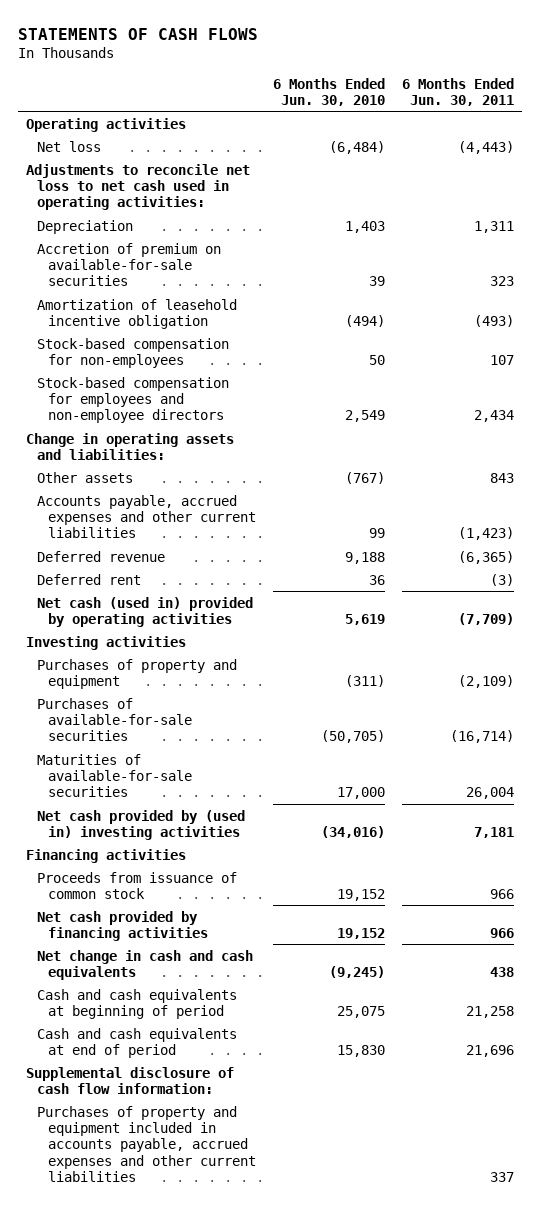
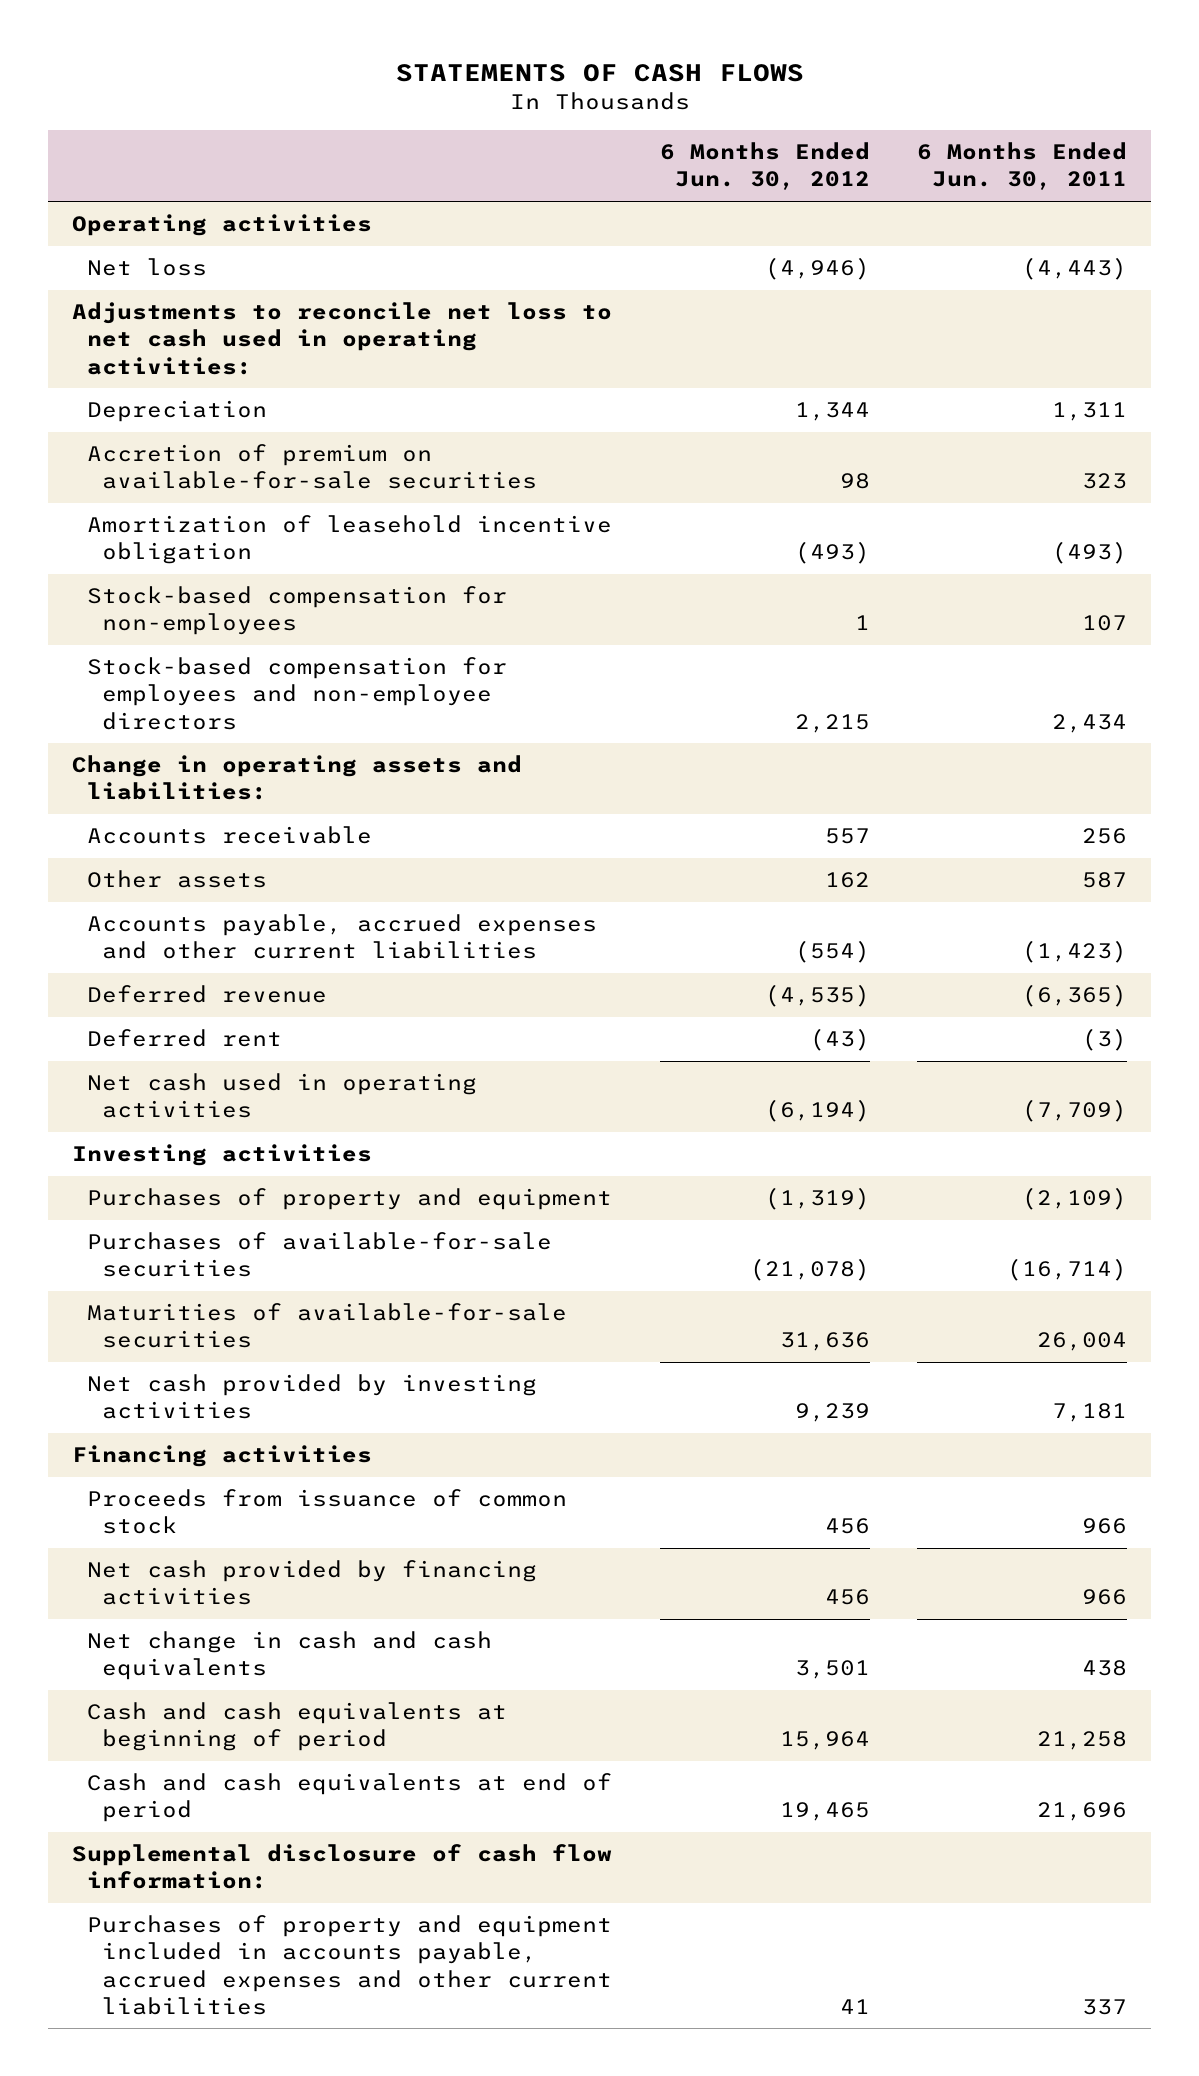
[272,77,385,107] 6 Months Ended Jun. 30, 2010 -> none
none -> [659,142,870,191] 6 Months Ended Jun. 30, 2012
none -> [86,826,372,845] Accounts receivable
[489,472,514,483] 843 -> [1082,872,1128,889] 587
[37,596,254,627] Net cash (used in) provided by operating activities -> [86,1073,477,1119] Net cash used in operating activities
[37,809,246,840] Net cash provided by (used in) investing activities -> [86,1374,537,1420] Net cash provided by investing activities

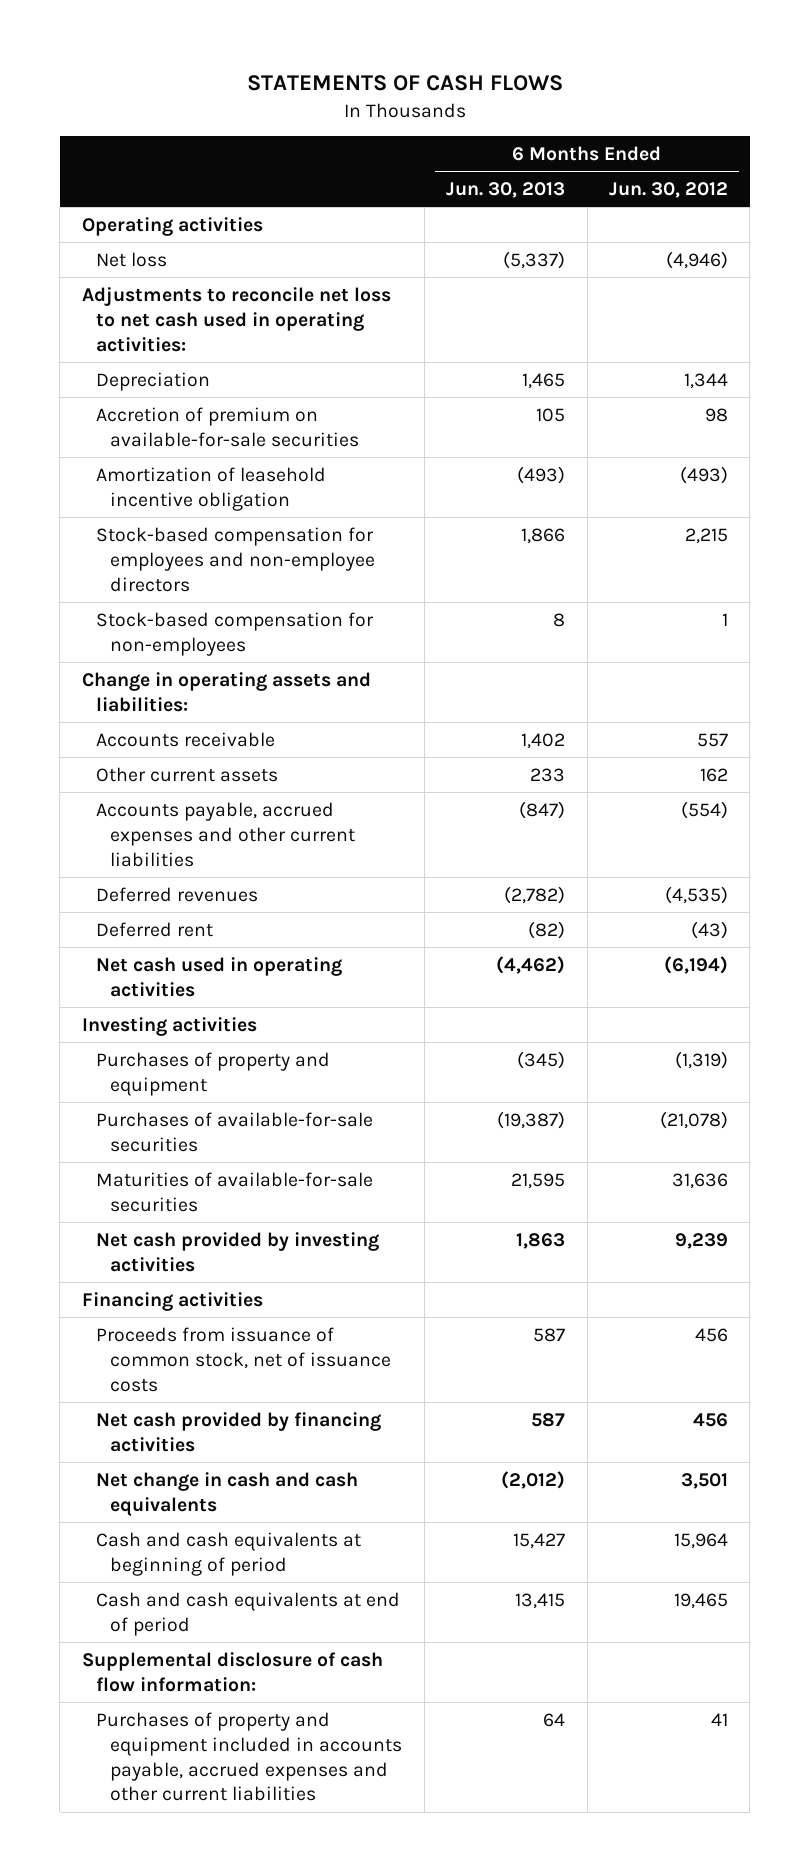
[917,142,1128,191] 6 Months Ended Jun. 30, 2011 -> none
none -> [446,181,566,198] Jun. 30, 2013
[86,586,507,636] Stock-based compensation for non-employees -> [96,611,375,656] Stock-based compensation for non-employees
[86,870,267,889] Other assets -> [96,766,279,782] Other current assets
[86,985,327,1004] Deferred revenue -> [96,886,259,902] Deferred revenues
[86,1489,567,1535] Proceeds from issuance of common stock -> [96,1326,392,1392] Proceeds from issuance of common stock, net of issuance costs

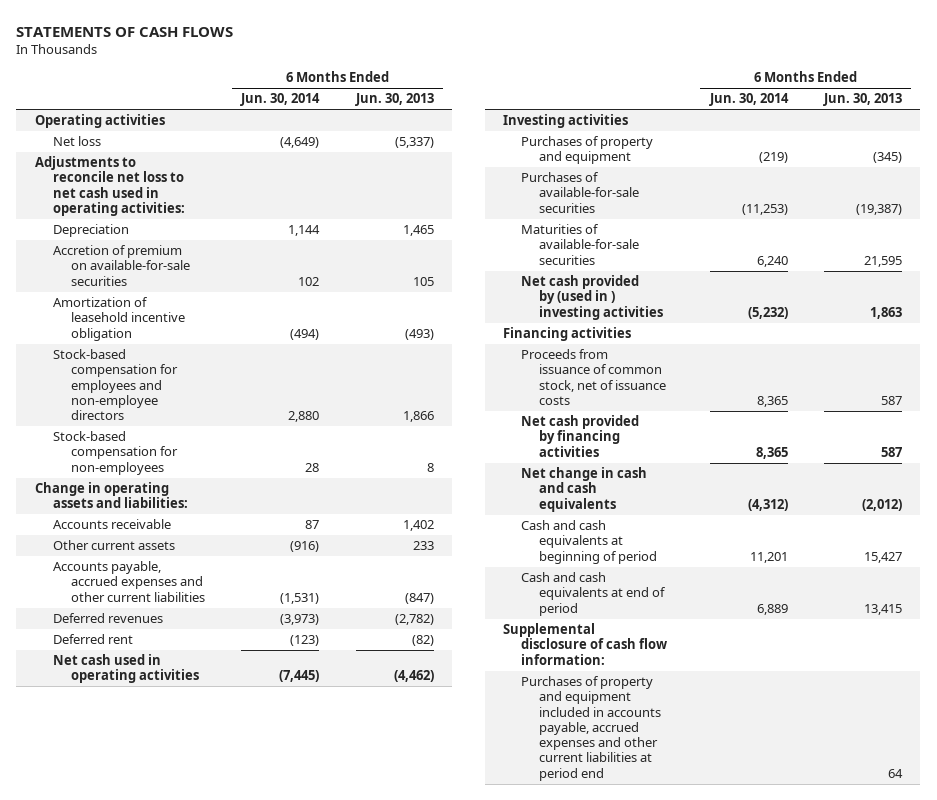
[608,181,728,198] Jun. 30, 2012 -> none
none -> [240,93,321,107] Jun. 30, 2014
[96,1231,380,1272] Net cash provided by investing activities -> [520,275,664,320] Net cash provided by (used in ) investing activities
[96,1711,403,1802] Purchases of property and equipment included in accounts payable, accrued expenses and other current liabilities -> [520,676,662,781] Purchases of property and equipment included in accounts payable, accrued expenses and other current liabilities at period end

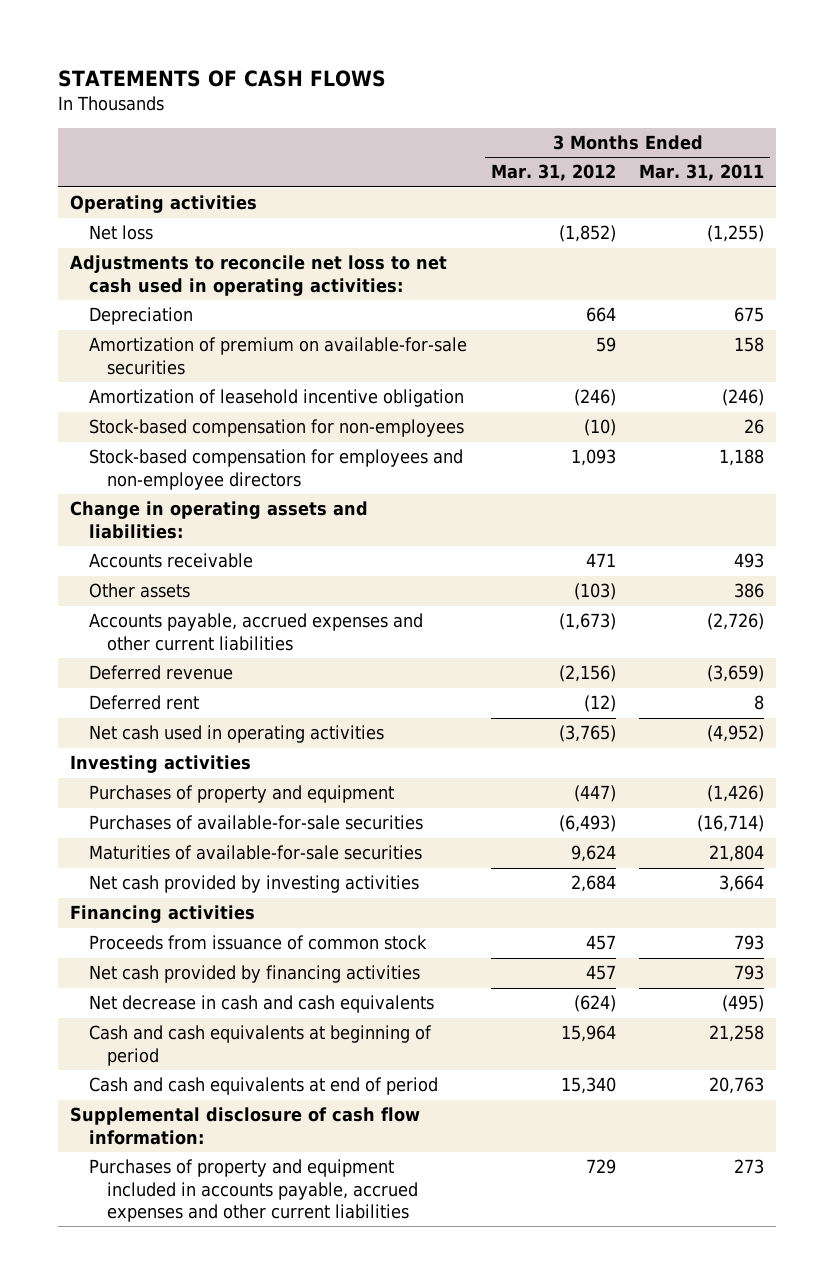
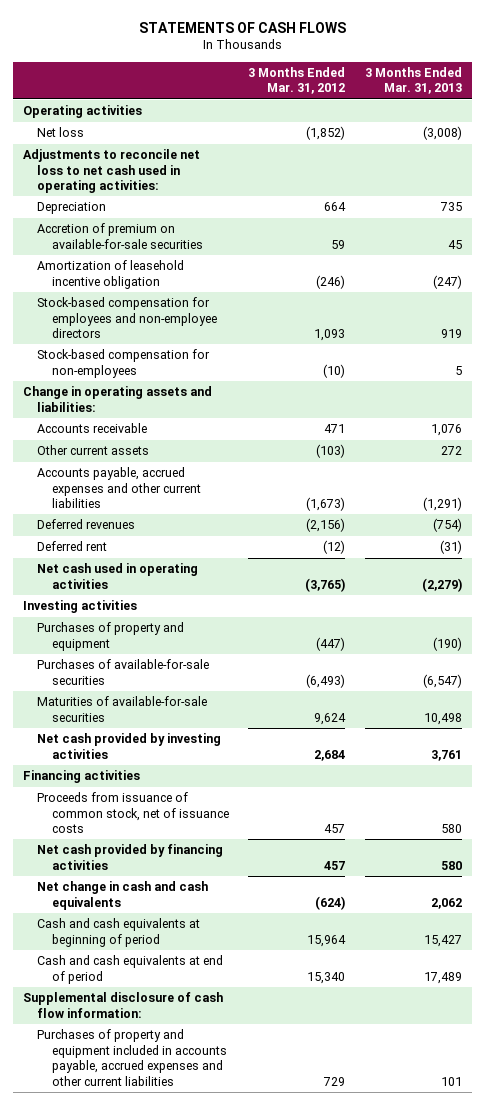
[639,164,765,182] Mar. 31, 2011 -> none
none -> [365,66,463,95] 3 Months Ended Mar. 31, 2013
[88,337,467,375] Amortization of premium on available-for-sale securities -> [37,223,203,249] Accretion of premium on available-for-sale securities
[88,419,464,438] Stock-based compensation for non-employees -> [37,349,211,378] Stock-based compensation for non-employees
[88,583,190,599] Other assets -> [37,445,150,456] Other current assets
[88,665,233,681] Deferred revenue -> [37,519,136,530] Deferred revenues
[88,935,427,951] Proceeds from issuance of common stock -> [37,792,229,834] Proceeds from issuance of common stock, net of issuance costs
[88,995,434,1014] Net decrease in cash and cash equivalents -> [37,881,209,910] Net change in cash and cash equivalents

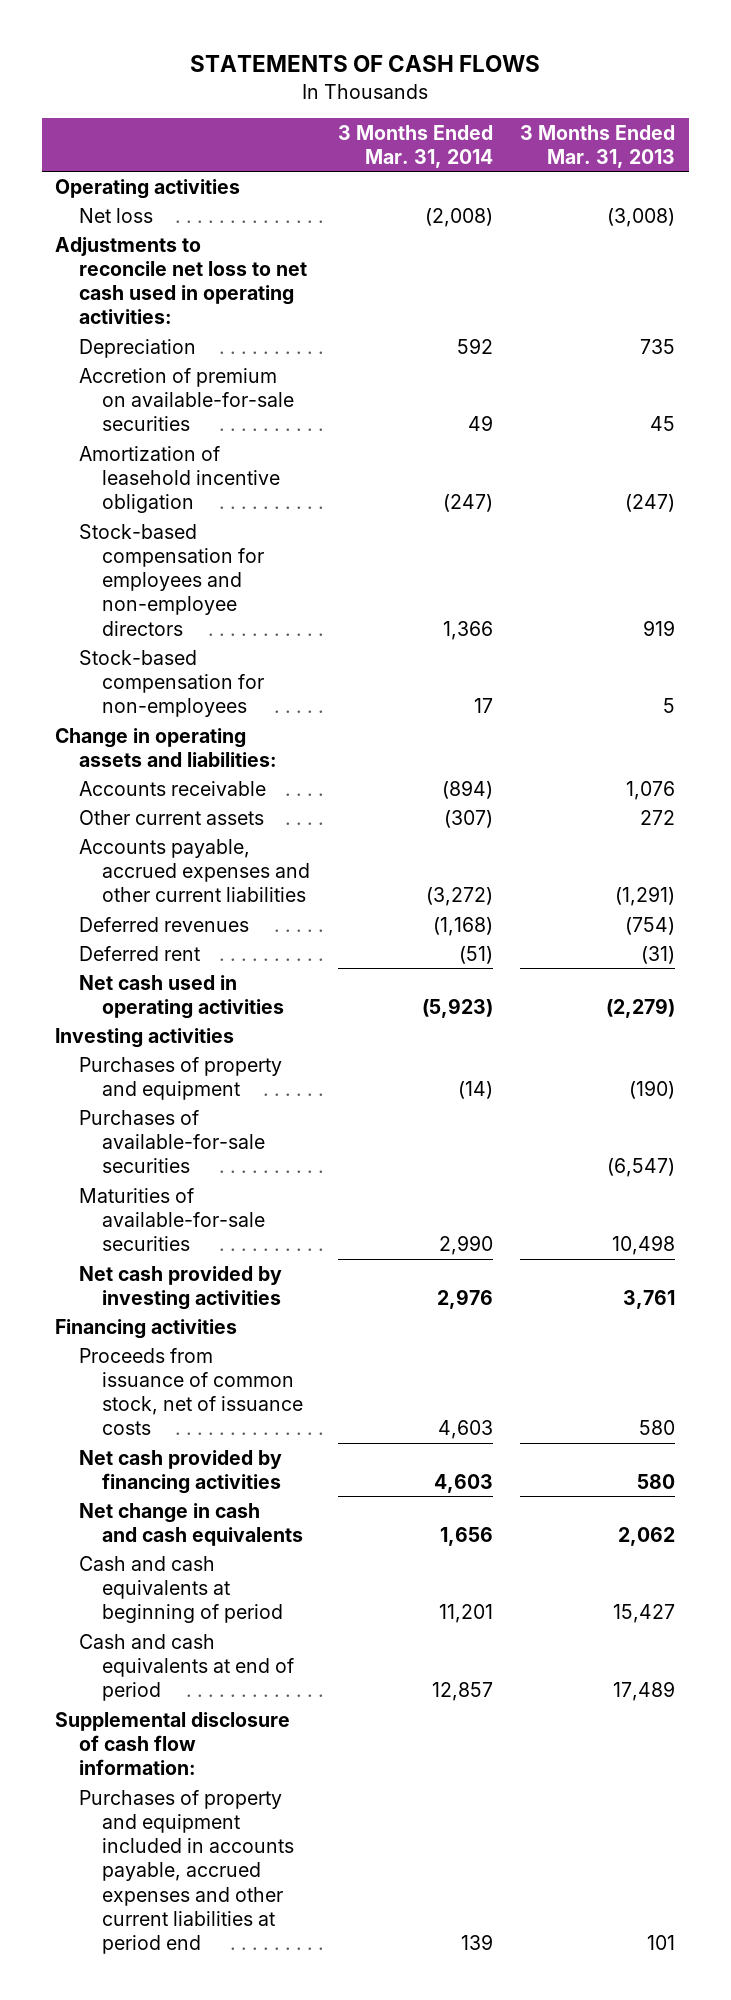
[248,66,346,95] 3 Months Ended Mar. 31, 2012 -> none
none -> [337,124,493,169] 3 Months Ended Mar. 31, 2014
[37,1029,227,1086] Purchases of property and equipment included in accounts payable, accrued expenses and other current liabilities -> [78,1789,295,1955] Purchases of property and equipment included in accounts payable, accrued expenses and other current liabilities at period end

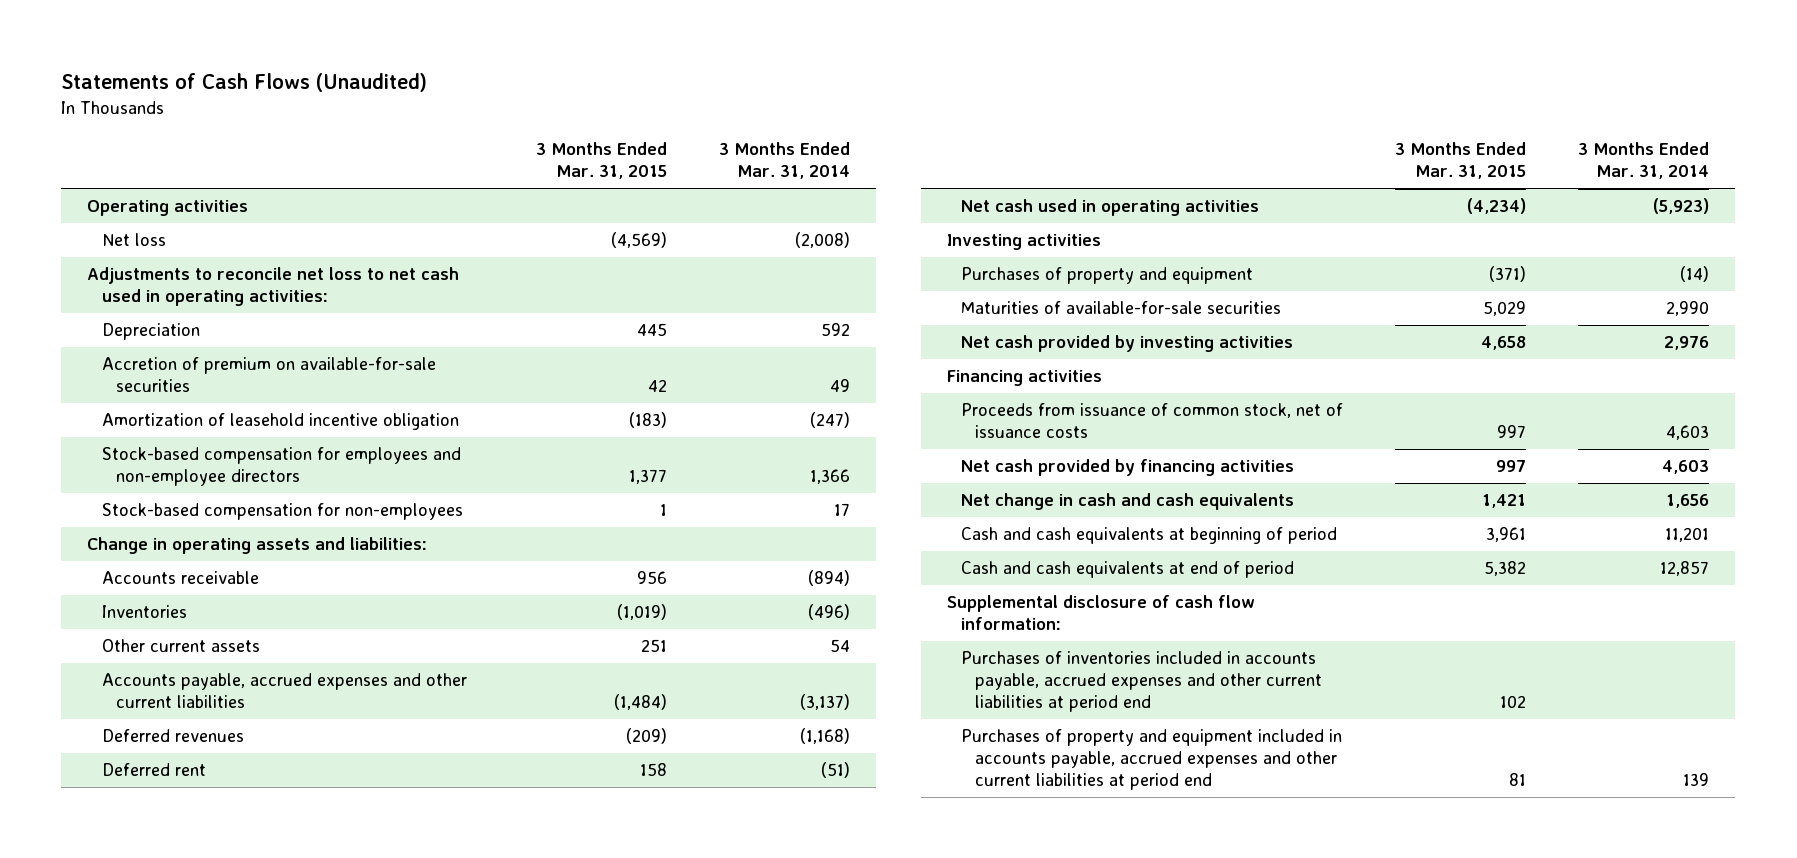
[190,55,541,73] STATEMENTS OF CASH FLOWS -> [61,73,428,93] Statements of Cash Flows (Unaudited)
[520,124,676,169] 3 Months Ended Mar. 31, 2013 -> none
none -> [535,142,667,180] 3 Months Ended Mar. 31, 2015
none -> [101,605,187,619] Inventories
[443,809,493,828] (307) -> [829,639,850,653] 54
[425,887,493,907] (3,272) -> [799,694,850,711] (3,137)
[78,1109,266,1174] Purchases of available-for-sale securities -> none
none -> [961,651,1323,713] Purchases of inventories included in accounts payable, accrued expenses and other current liabilities at period end

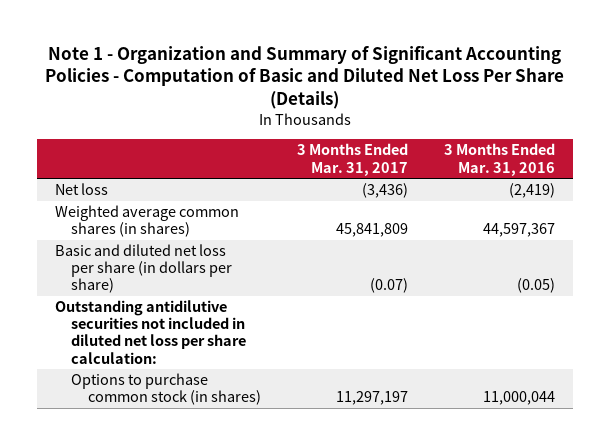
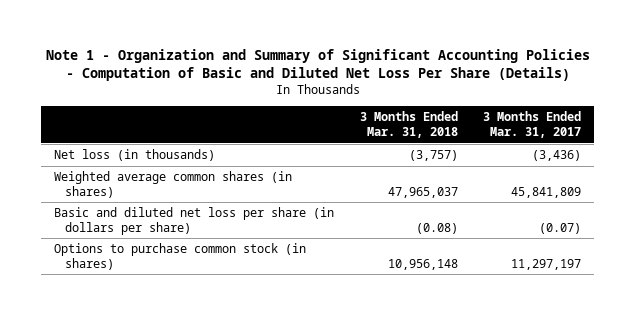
[443,143,555,176] 3 Months Ended Mar. 31, 2016 -> none
none -> [359,111,458,138] 3 Months Ended Mar. 31, 2018
[54,183,108,196] Net loss -> [53,149,215,162] Net loss (in thousands)
[54,300,247,364] Outstanding antidilutive securities not included in diluted net loss per share calculation: -> none

